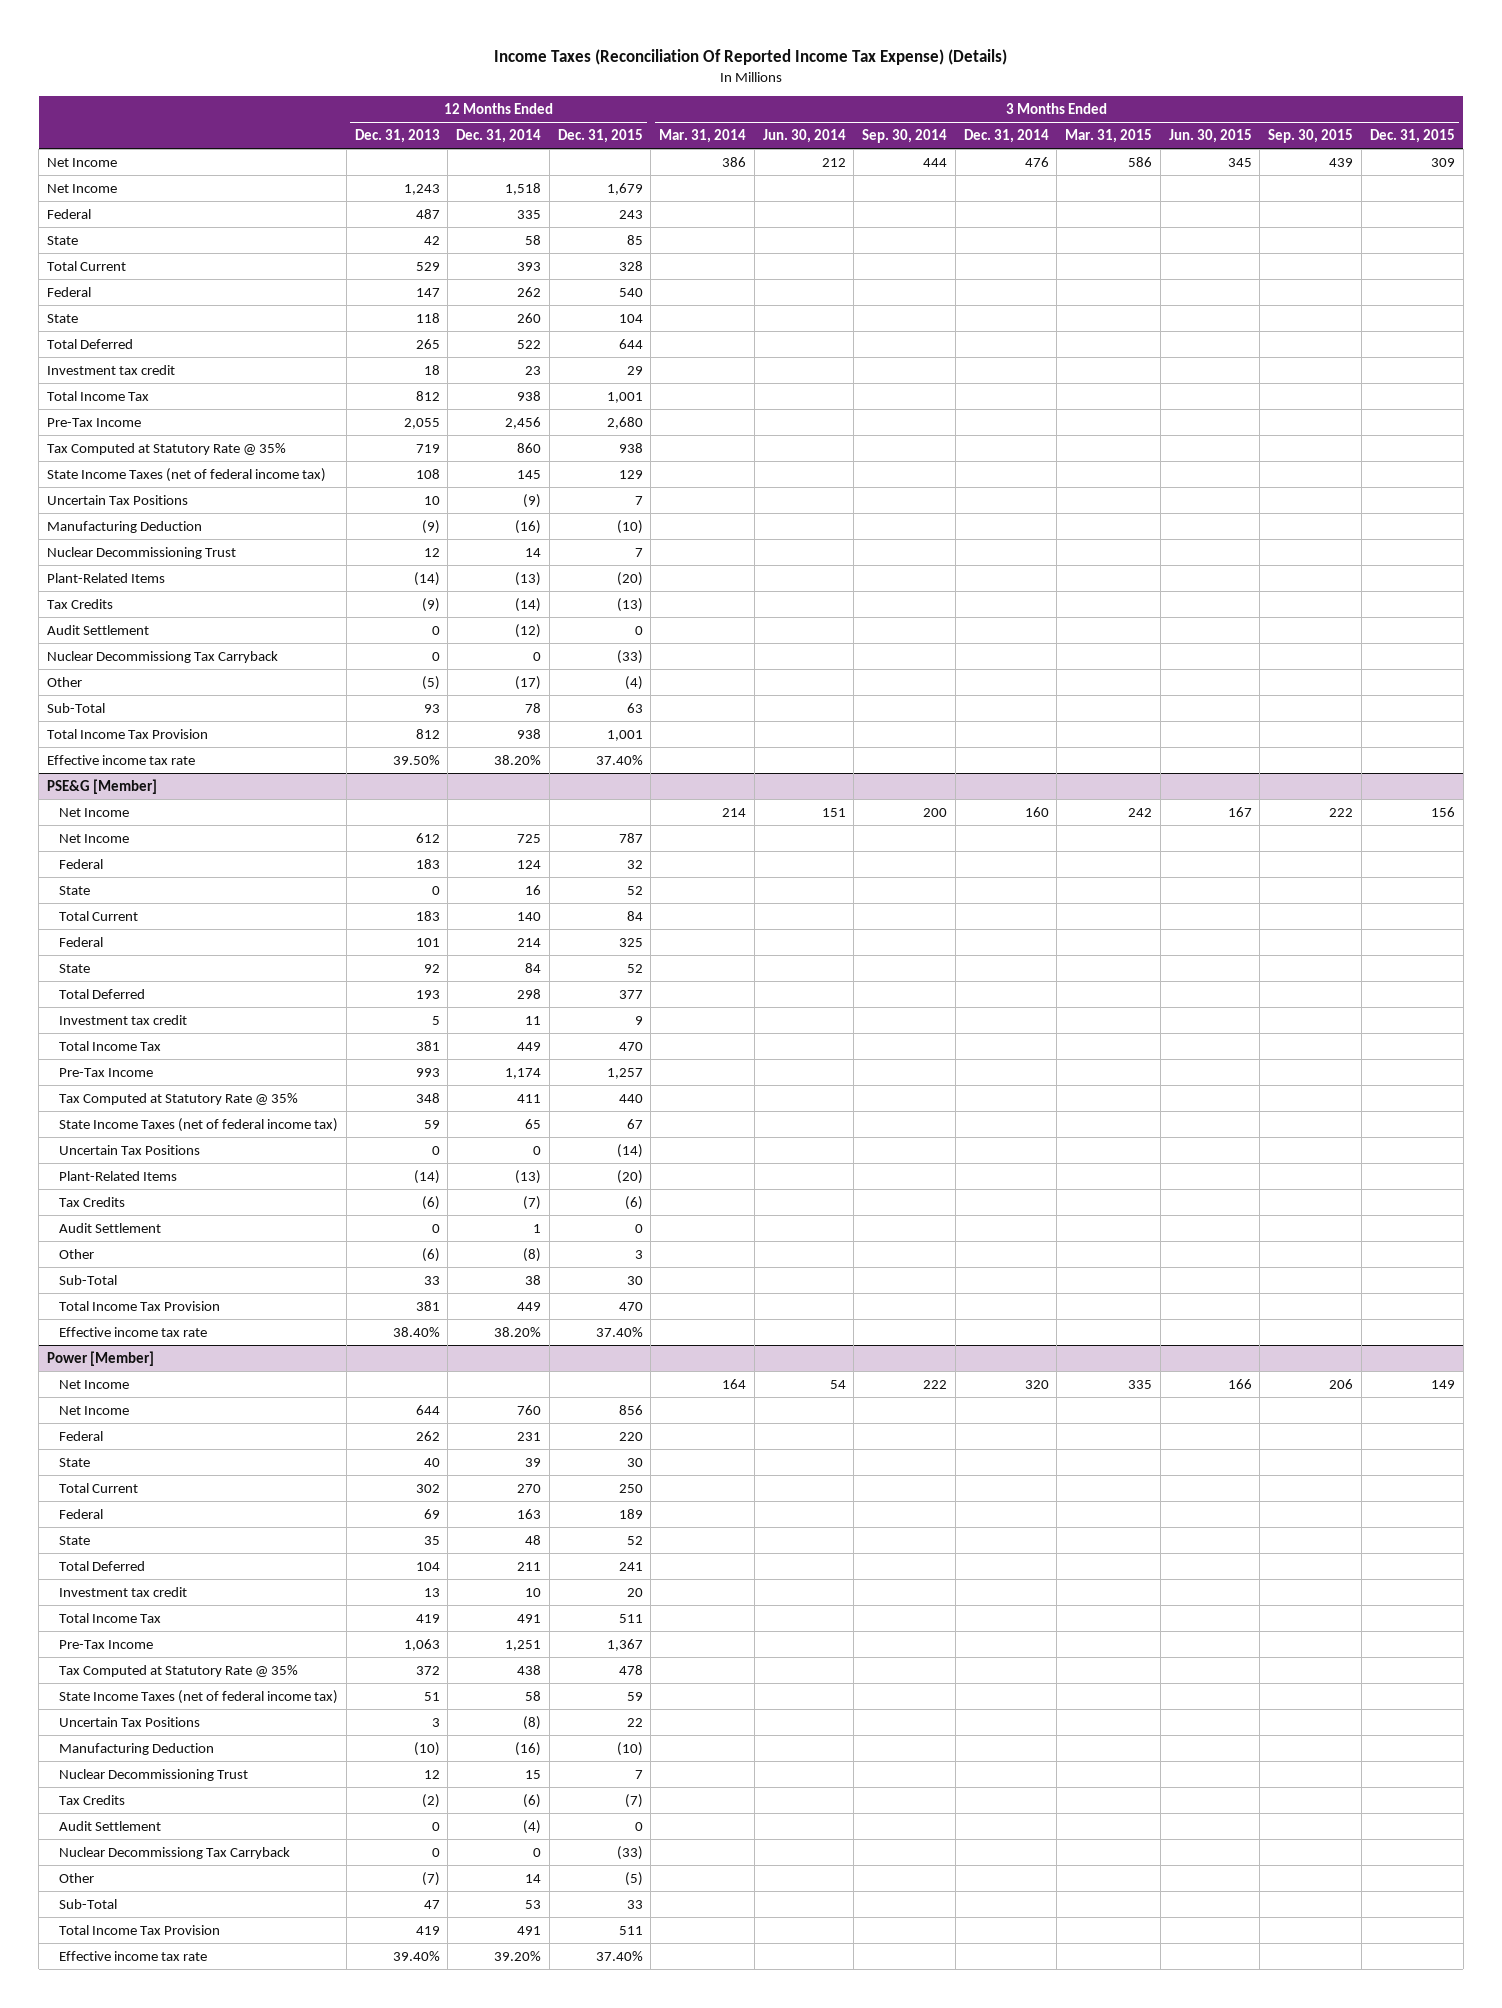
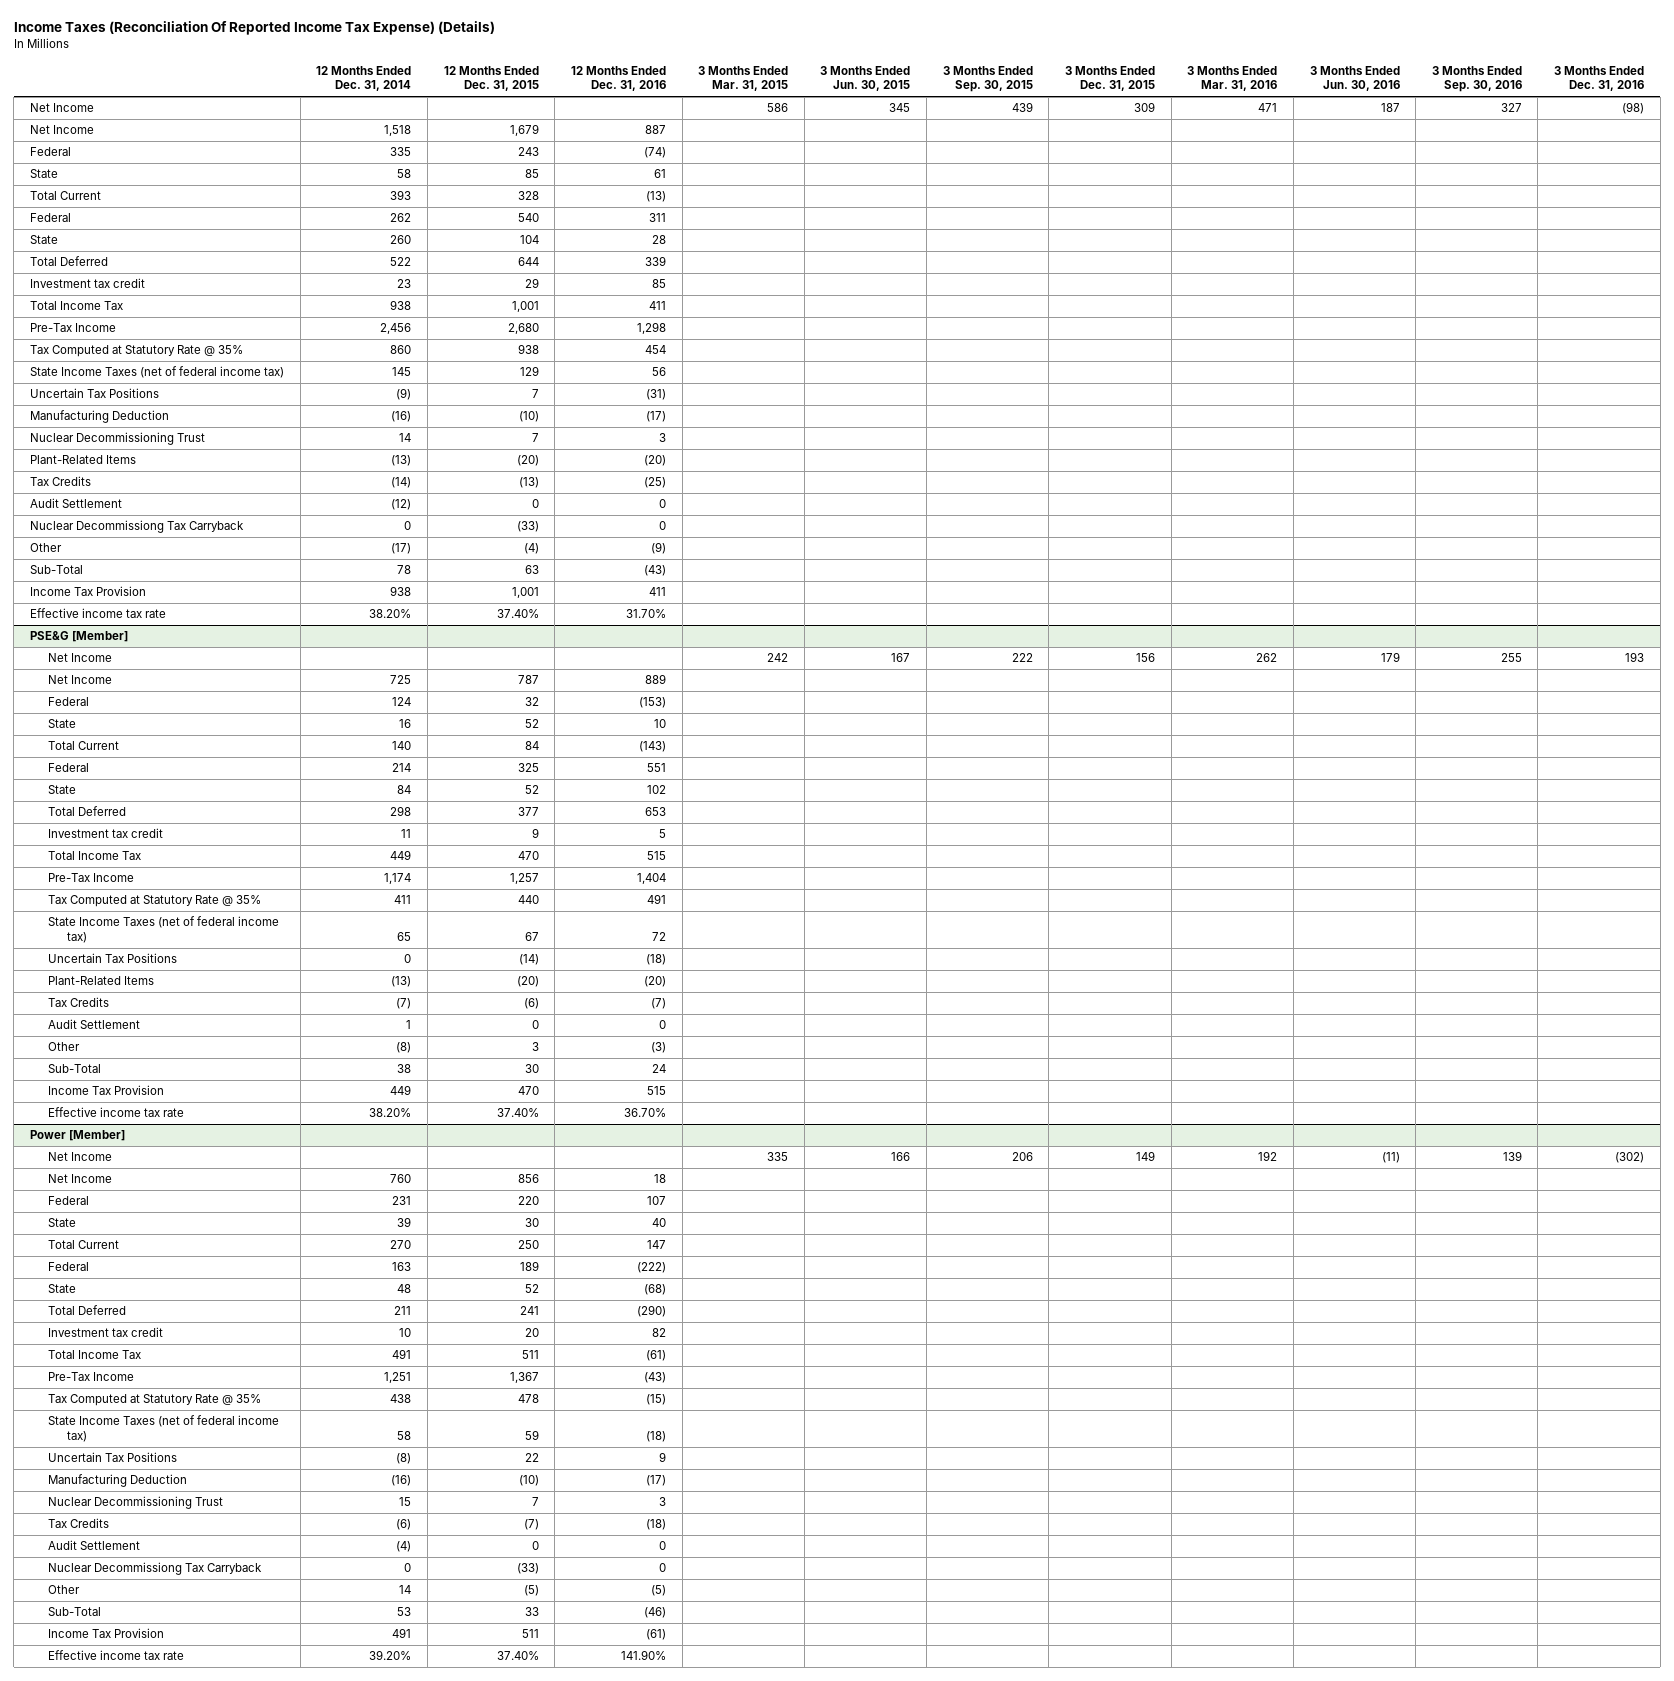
[354,129,440,144] Dec. 31, 2013 -> none
[659,129,747,144] Mar. 31, 2014 -> none
[762,129,846,144] Jun. 30, 2014 -> none
[862,129,948,144] Sep. 30, 2014 -> none
[963,129,1049,144] Dec. 31, 2014 -> none
none -> [570,65,666,92] 12 Months Ended Dec. 31, 2016
none -> [1187,65,1278,92] 3 Months Ended Mar. 31, 2016
none -> [1309,65,1400,92] 3 Months Ended Jun. 30, 2016
none -> [1431,65,1522,93] 3 Months Ended Sep. 30, 2016
none -> [1554,65,1645,92] 3 Months Ended Dec. 31, 2016
[47,728,209,739] Total Income Tax Provision -> [30,586,147,597] Income Tax Provision
[59,1300,221,1311] Total Income Tax Provision -> [48,1085,165,1096] Income Tax Provision
[59,1924,221,1935] Total Income Tax Provision -> [48,1628,165,1639] Income Tax Provision

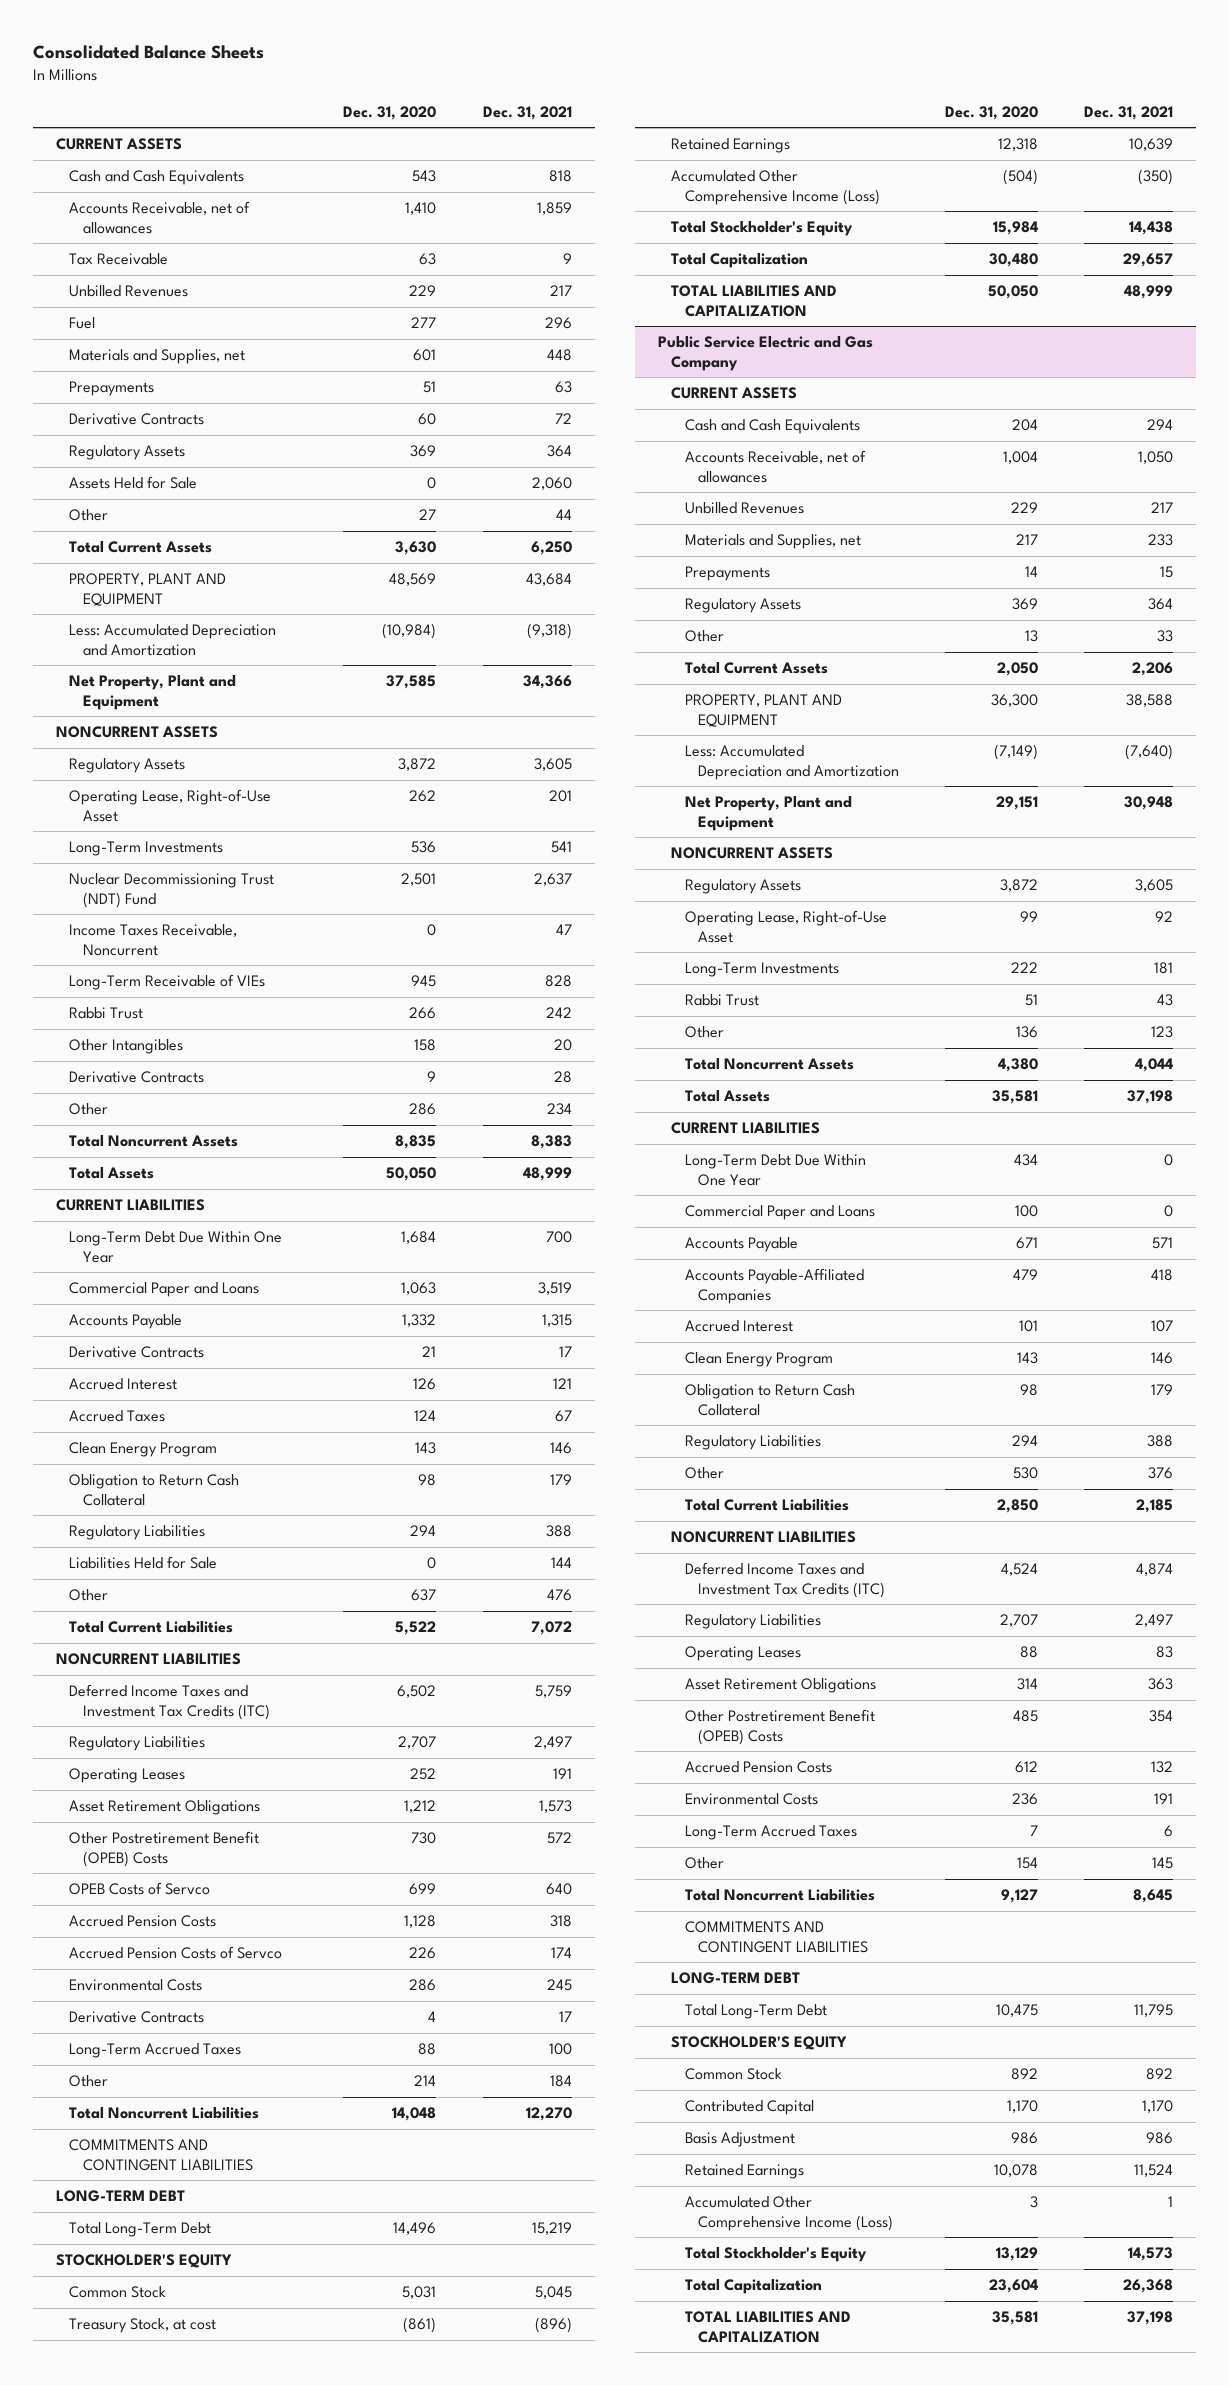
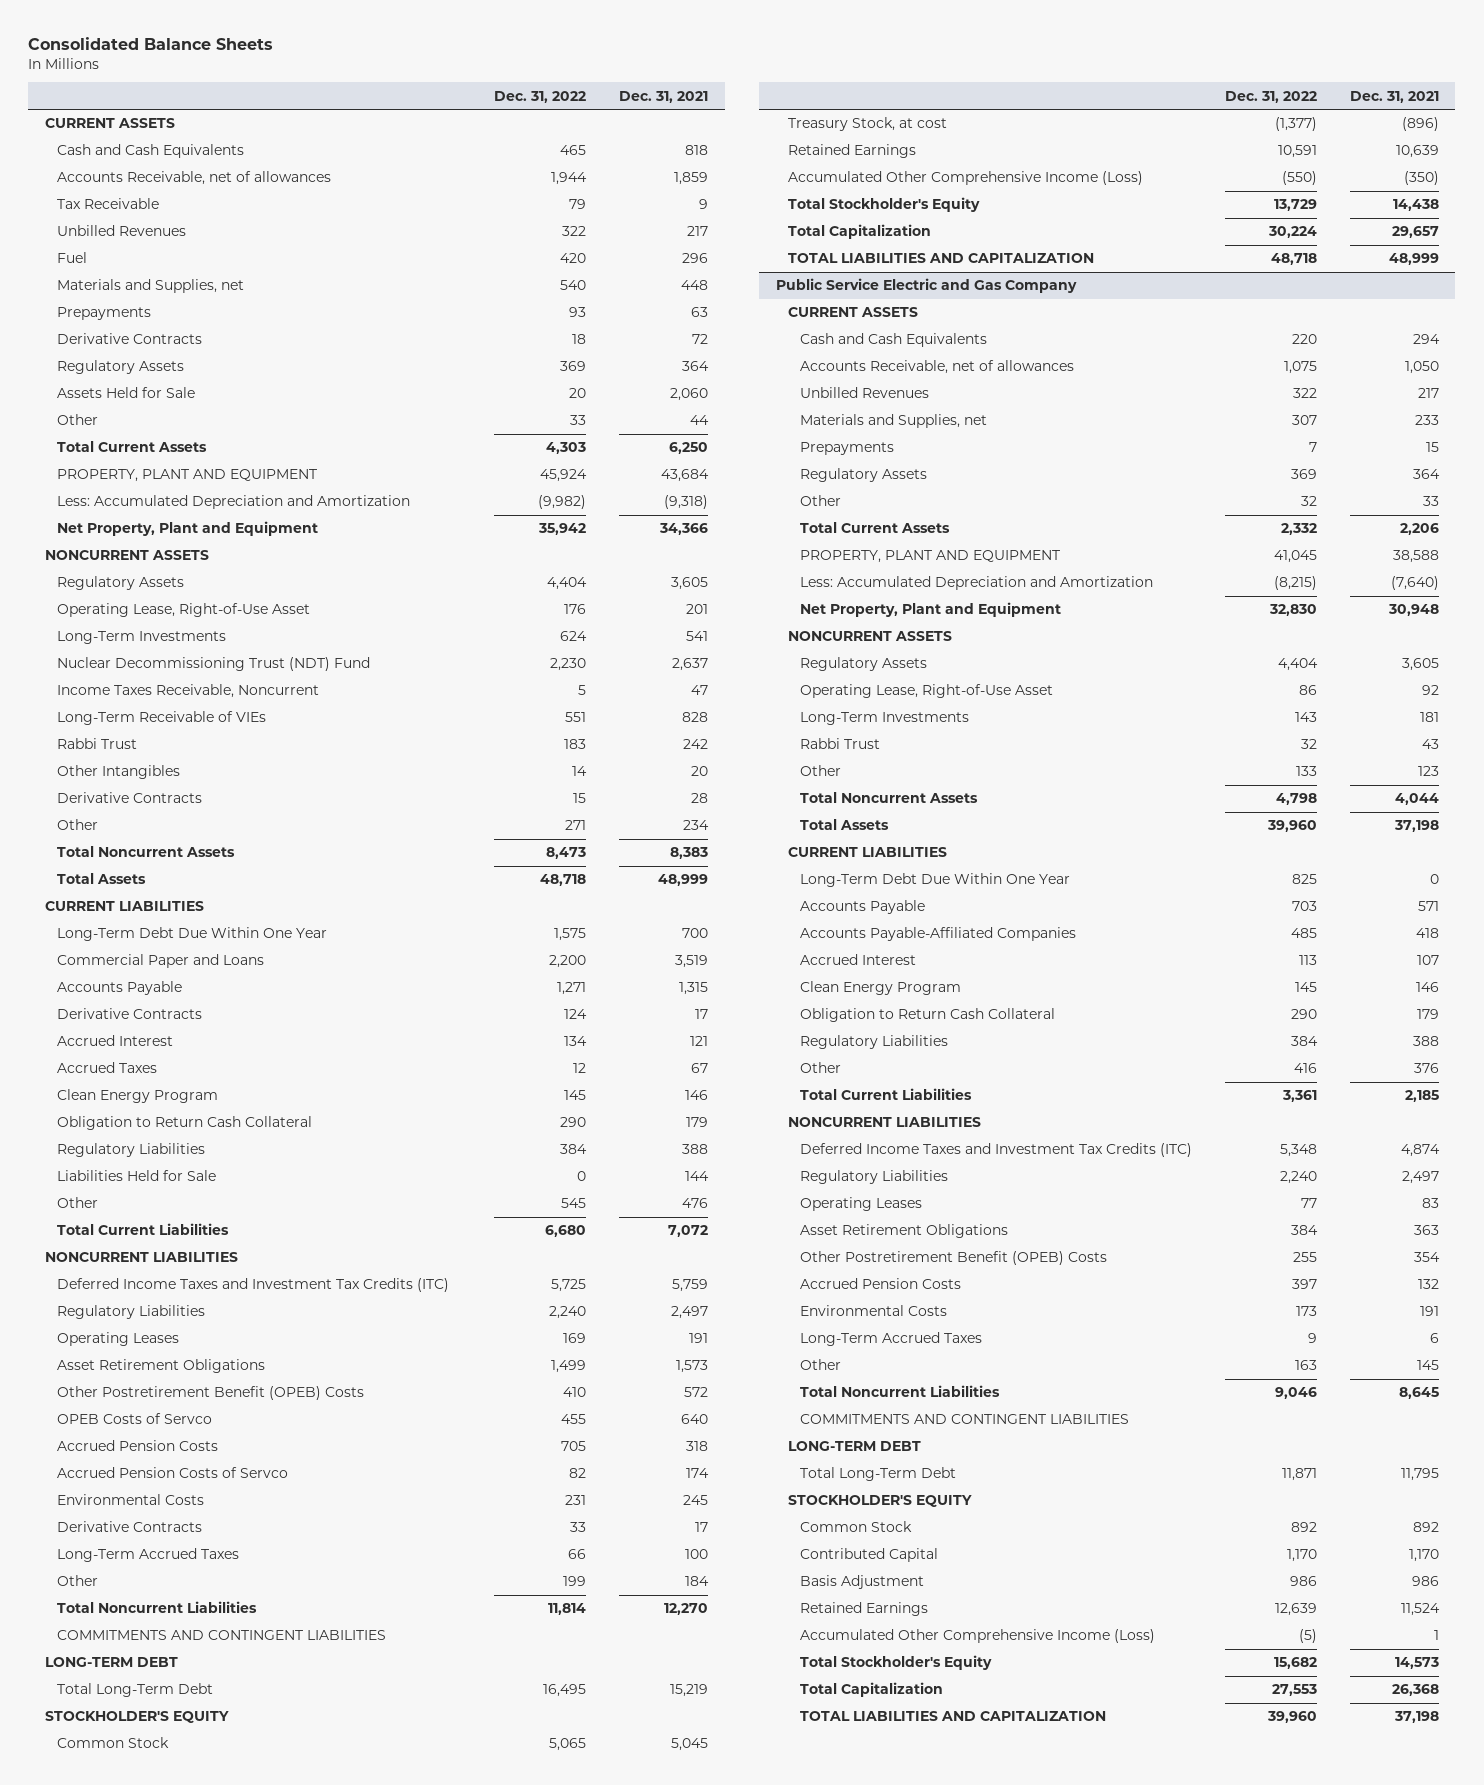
[343,105,437,120] Dec. 31, 2020 -> none
none -> [494,90,587,103] Dec. 31, 2022
[684,1205,875,1221] Commercial Paper and Loans -> none

